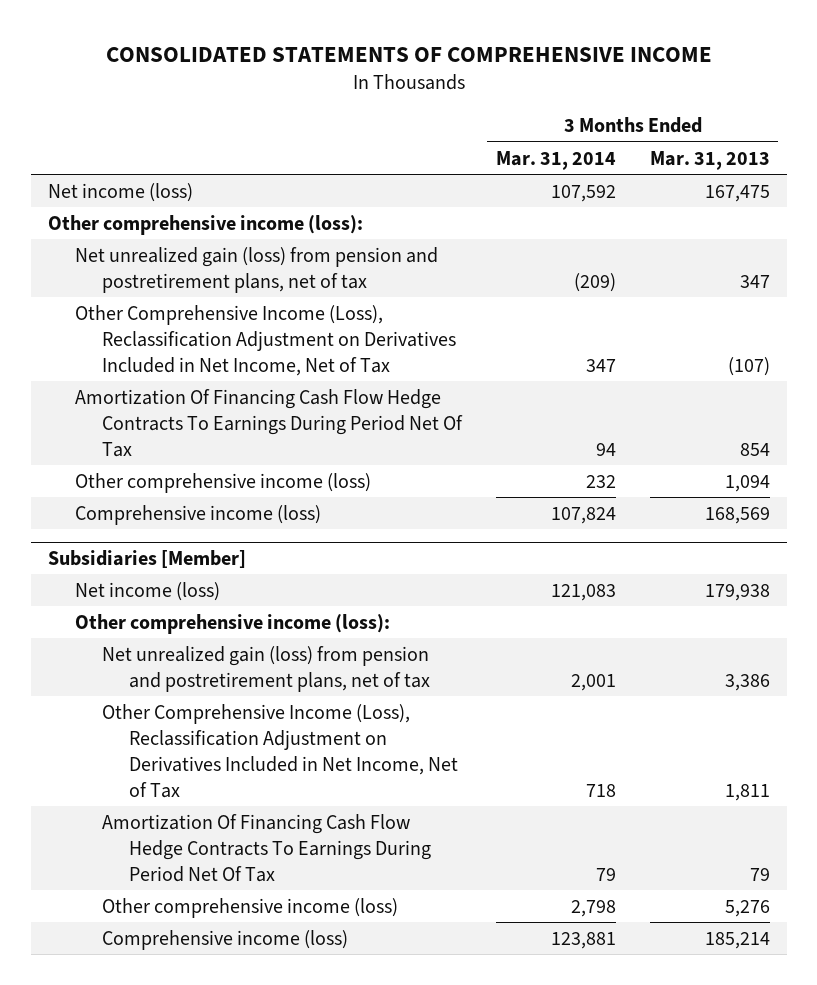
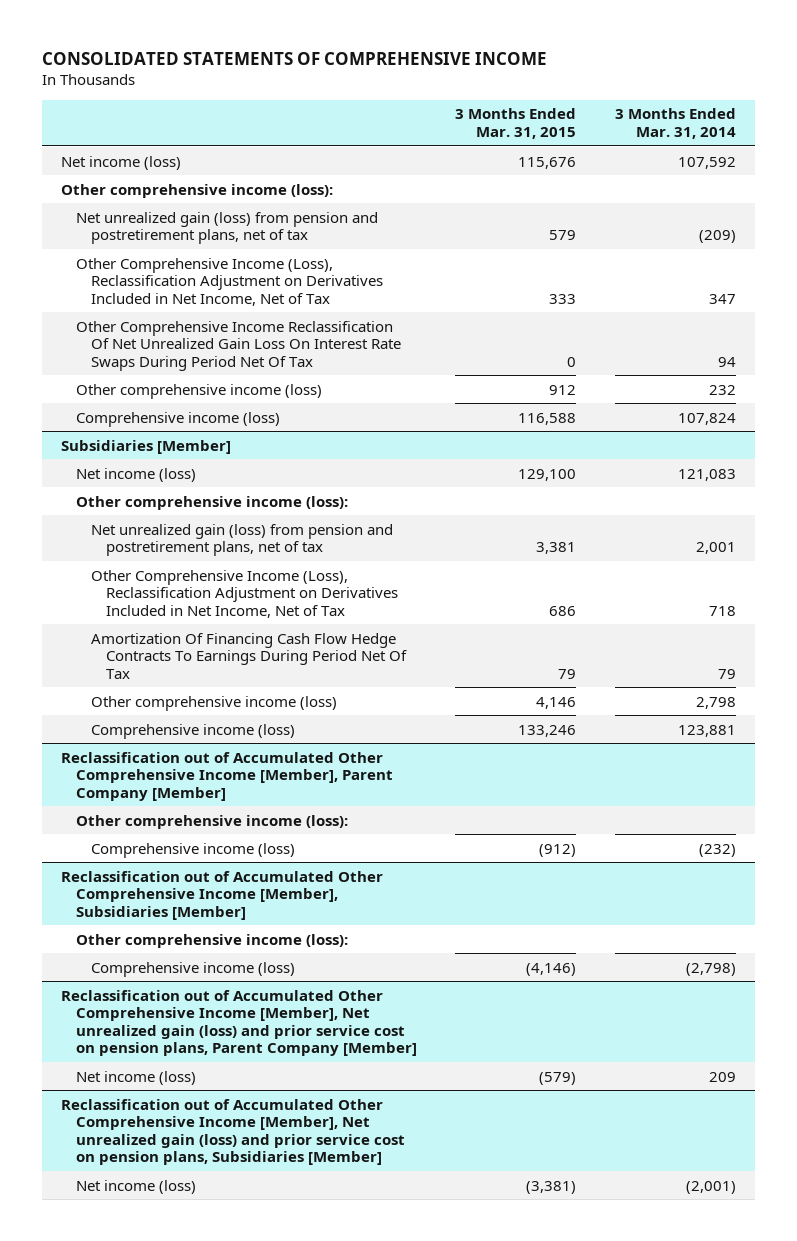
[649,150,770,170] Mar. 31, 2013 -> none
none -> [455,108,577,139] 3 Months Ended Mar. 31, 2015
[74,388,464,457] Amortization Of Financing Cash Flow Hedge Contracts To Earnings During Period Net Of Tax -> none
none -> [75,320,401,371] Other Comprehensive Income Reclassification Of Net Unrealized Gain Loss On Interest Rate Swaps During Period Net Of Tax
none -> [60,751,393,801] Reclassification out of Accumulated Other Comprehensive Income [Member], Parent Company [Member]
none -> [75,814,348,829] Other comprehensive income (loss):
none -> [90,842,295,858] Comprehensive income (loss)
none -> [60,870,383,920] Reclassification out of Accumulated Other Comprehensive Income [Member], Subsidiaries [Member]
none -> [75,933,348,948] Other comprehensive income (loss):
none -> [90,961,295,977] Comprehensive income (loss)
none -> [60,989,417,1057] Reclassification out of Accumulated Other Comprehensive Income [Member], Net unrealized gain (loss) and prior service cost on pension plans, Parent Company [Member]
none -> [75,1070,196,1085] Net income (loss)
none -> [60,1098,405,1166] Reclassification out of Accumulated Other Comprehensive Income [Member], Net unrealized gain (loss) and prior service cost on pension plans, Subsidiaries [Member]
none -> [75,1179,196,1194] Net income (loss)

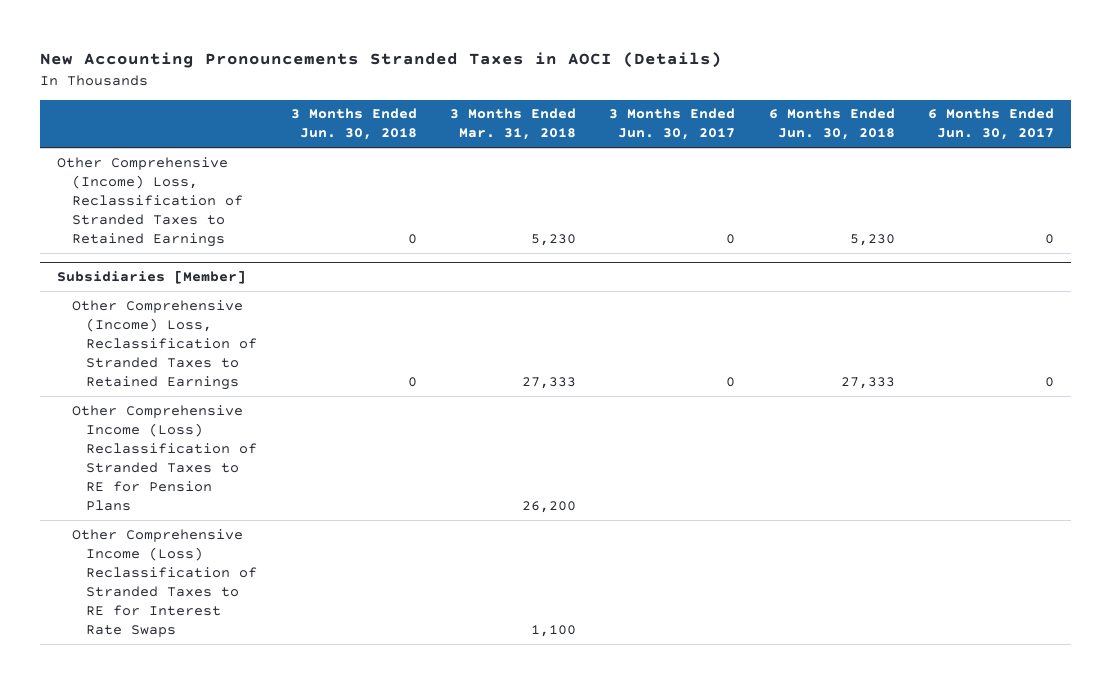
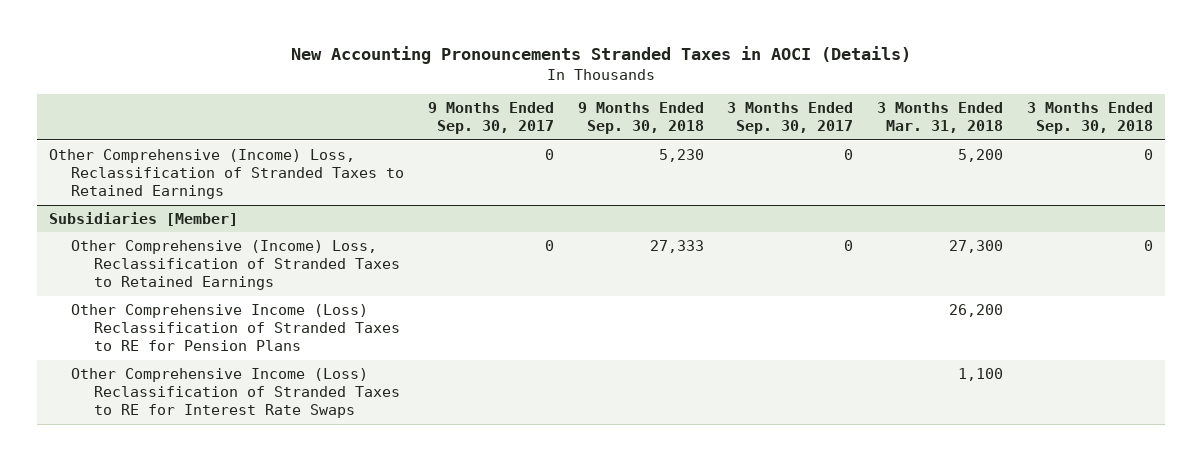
[290,108,417,141] 3 Months Ended Jun. 30, 2018 -> none
[609,108,736,141] 3 Months Ended Jun. 30, 2017 -> none
[768,108,895,141] 6 Months Ended Jun. 30, 2018 -> none
[927,108,1054,141] 6 Months Ended Jun. 30, 2017 -> none
none -> [427,102,554,135] 9 Months Ended Sep. 30, 2017
none -> [577,102,704,135] 9 Months Ended Sep. 30, 2018
none -> [727,102,854,135] 3 Months Ended Sep. 30, 2017
none -> [1026,102,1153,135] 3 Months Ended Sep. 30, 2018
[530,234,576,247] 5,230 -> [958,148,1004,162] 5,200
[521,377,576,390] 27,333 -> [949,239,1004,253] 27,300

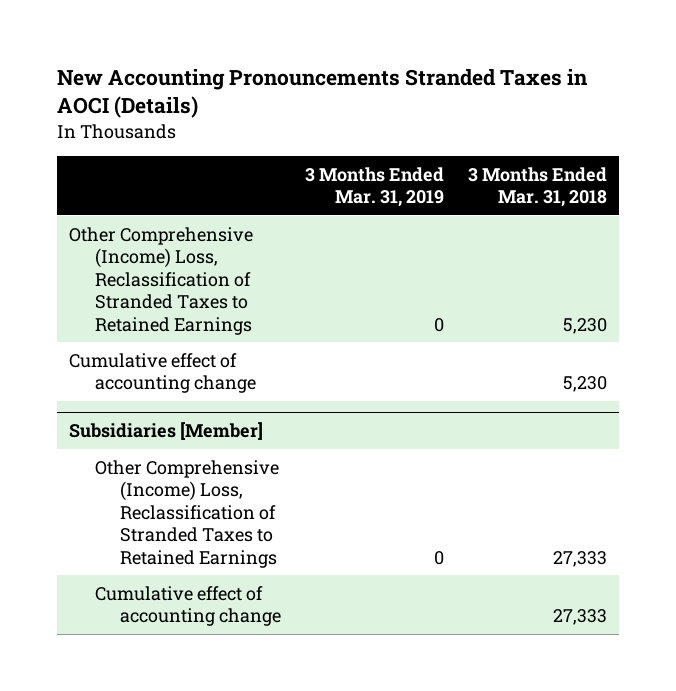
[427,102,554,135] 9 Months Ended Sep. 30, 2017 -> none
[577,102,704,135] 9 Months Ended Sep. 30, 2018 -> none
[727,102,854,135] 3 Months Ended Sep. 30, 2017 -> none
[1026,102,1153,135] 3 Months Ended Sep. 30, 2018 -> none
none -> [305,166,445,208] 3 Months Ended Mar. 31, 2019
[958,148,1004,162] 5,200 -> [563,317,608,334] 5,230
none -> [69,352,256,394] Cumulative effect of accounting change
[71,303,400,352] Other Comprehensive Income (Loss) Reclassification of Stranded Taxes to RE for Pension Plans -> none
[71,367,400,419] Other Comprehensive Income (Loss) Reclassification of Stranded Taxes to RE for Interest Rate Swaps -> none
[949,239,1004,253] 27,300 -> [553,550,608,567] 27,333
none -> [94,585,282,627] Cumulative effect of accounting change

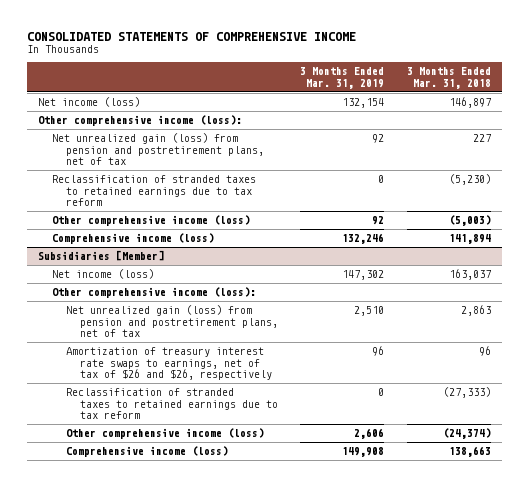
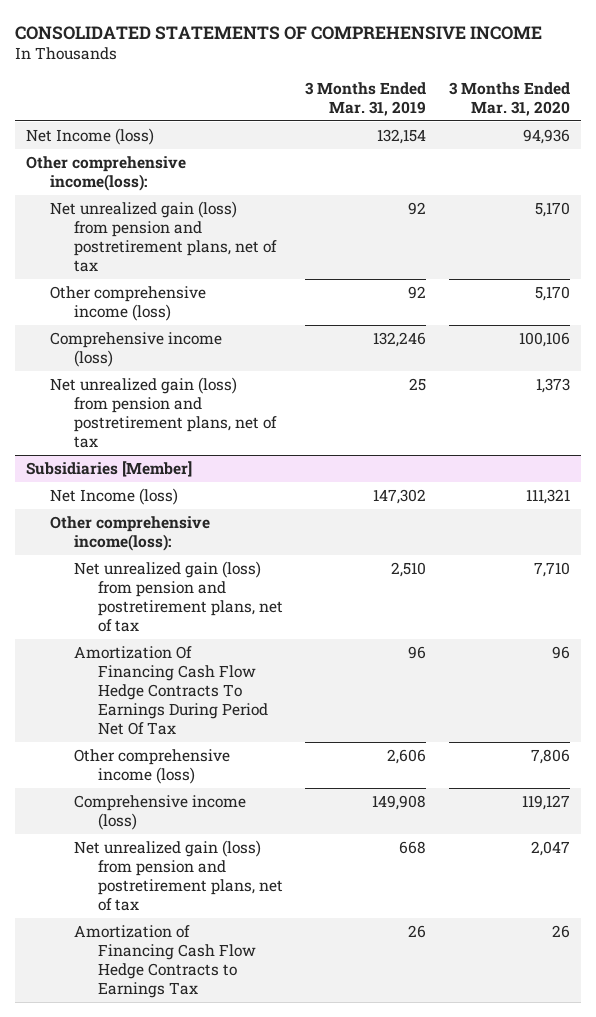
[406,67,491,90] 3 Months Ended Mar. 31, 2018 -> none
none -> [448,81,570,116] 3 Months Ended Mar. 31, 2020
[37,97,140,108] Net income (loss) -> [26,128,155,146] Net Income (loss)
[37,115,242,127] Other comprehensive income (loss): -> [26,156,187,192] Other comprehensive income(loss):
[51,175,256,207] Reclassification of stranded taxes to retained earnings due to tax reform -> none
none -> [49,377,277,449] Net unrealized gain (loss) from pension and postretirement plans, net of tax
[51,269,154,280] Net income (loss) -> [49,488,178,506] Net Income (loss)
[51,287,256,299] Other comprehensive income (loss): -> [49,516,210,552] Other comprehensive income(loss):
[66,388,279,420] Reclassification of stranded taxes to retained earnings due to tax reform -> none
[66,347,273,381] Amortization of treasury interest rate swaps to earnings, net of tax of $26 and $26, respectively -> [73,646,268,736] Amortization Of Financing Cash Flow Hedge Contracts To Earnings During Period Net Of Tax
none -> [73,840,283,912] Net unrealized gain (loss) from pension and postretirement plans, net of tax
none -> [73,925,256,999] Amortization of Financing Cash Flow Hedge Contracts to Earnings Tax

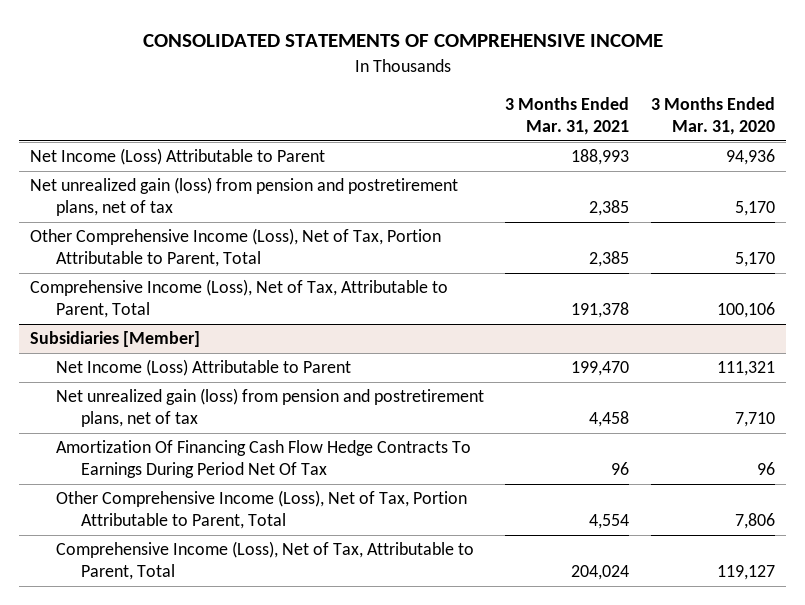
[305,81,427,116] 3 Months Ended Mar. 31, 2019 -> none
none -> [505,97,630,136] 3 Months Ended Mar. 31, 2021
[26,156,187,192] Other comprehensive income(loss): -> none
[26,128,155,146] Net Income (loss) -> [30,148,326,166] Net Income (Loss) Attributable to Parent
[49,377,277,449] Net unrealized gain (loss) from pension and postretirement plans, net of tax -> none
[49,286,206,322] Other comprehensive income (loss) -> [30,228,442,268] Other Comprehensive Income (Loss), Net of Tax, Portion Attributable to Parent, Total
[49,332,222,368] Comprehensive income (loss) -> [30,279,449,319] Comprehensive Income (Loss), Net of Tax, Attributable to Parent, Total
[49,516,210,552] Other comprehensive income(loss): -> none
[49,488,178,506] Net Income (loss) -> [55,359,351,377] Net Income (Loss) Attributable to Parent
[73,840,283,912] Net unrealized gain (loss) from pension and postretirement plans, net of tax -> none
[73,925,256,999] Amortization of Financing Cash Flow Hedge Contracts to Earnings Tax -> none
[73,749,230,785] Other comprehensive income (loss) -> [55,490,467,530] Other Comprehensive Income (Loss), Net of Tax, Portion Attributable to Parent, Total
[73,795,246,831] Comprehensive income (loss) -> [55,541,474,581] Comprehensive Income (Loss), Net of Tax, Attributable to Parent, Total

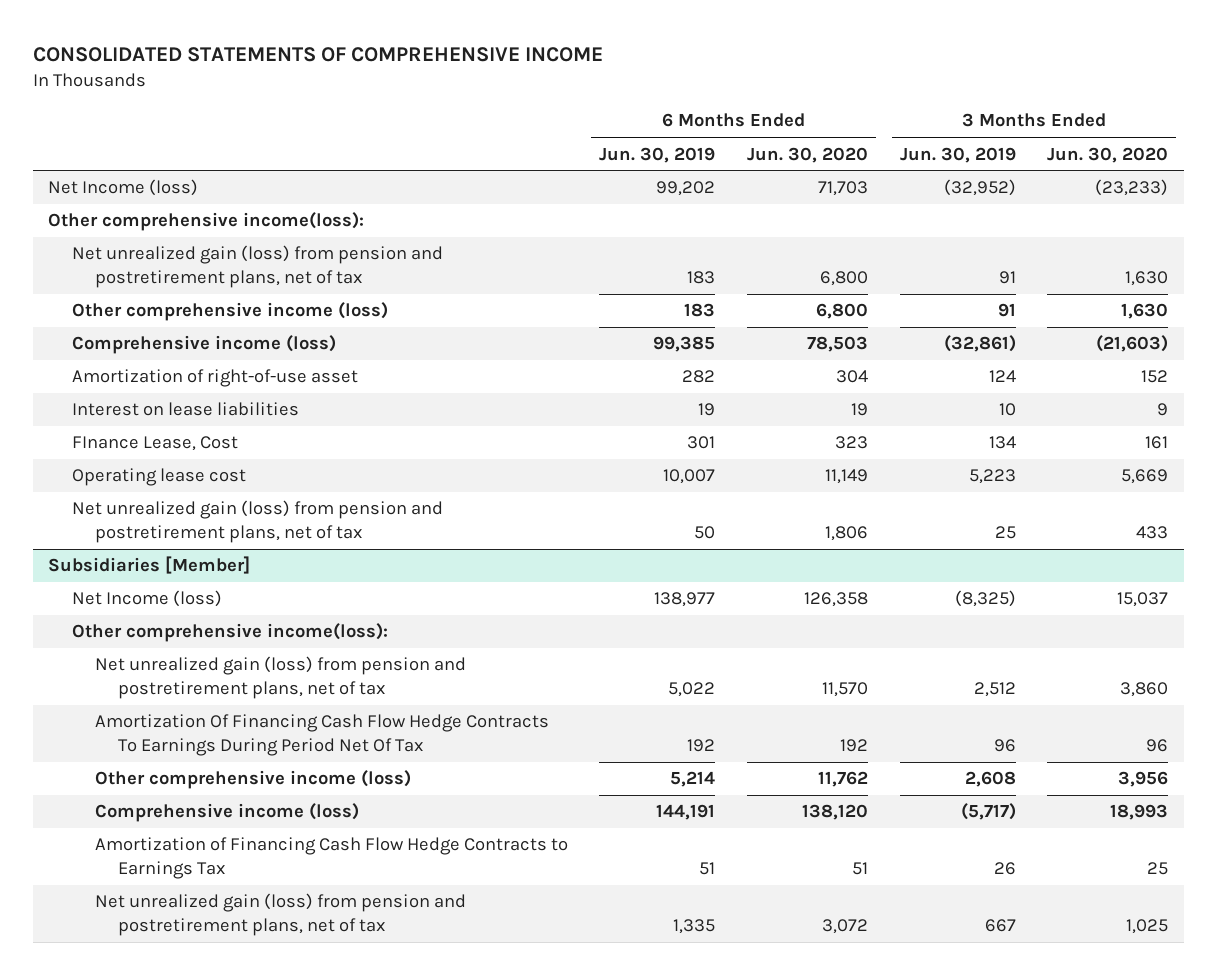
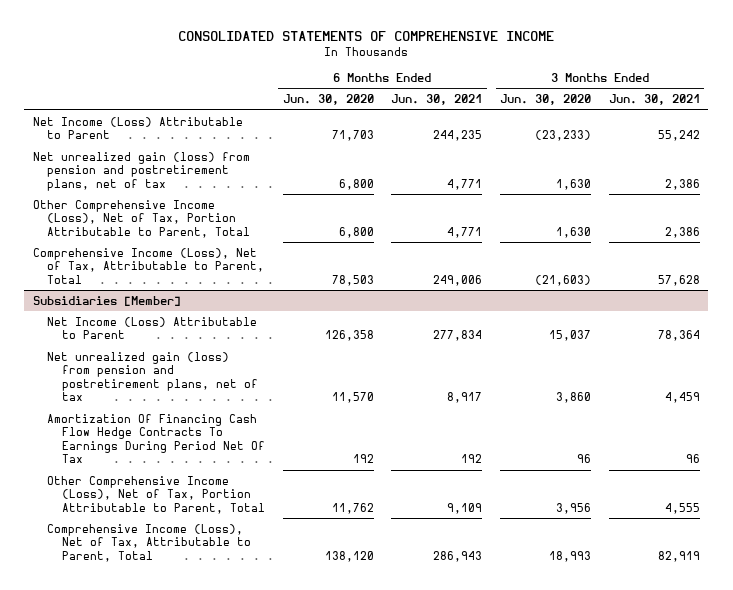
[599,146,716,163] Jun. 30, 2019 -> none
[899,146,1016,163] Jun. 30, 2019 -> none
none -> [391,94,483,106] Jun. 30, 2021
none -> [608,94,700,106] Jun. 30, 2021
[48,212,365,232] Other comprehensive income(loss): -> none
[48,179,199,197] Net Income (loss) -> [33,116,244,140] Net Income (Loss) Attributable to Parent
[71,369,358,388] Amortization of right-of-use asset -> none
[71,402,299,417] Interest on lease liabilities -> none
[71,436,238,452] FInance Lease, Cost -> none
[71,468,246,487] Operating lease cost -> none
[71,500,443,543] Net unrealized gain (loss) from pension and postretirement plans, net of tax -> none
[71,302,388,322] Other comprehensive income (loss) -> [33,199,251,238] Other Comprehensive Income (Loss), Net of Tax, Portion Attributable to Parent, Total
[71,335,336,355] Comprehensive income (loss) -> [33,247,265,284] Comprehensive Income (Loss), Net of Tax, Attributable to Parent, Total
[71,623,388,643] Other comprehensive income(loss): -> none
[71,590,222,608] Net Income (loss) -> [47,316,258,340] Net Income (Loss) Attributable to Parent
[94,837,568,879] Amortization of Financing Cash Flow Hedge Contracts to Earnings Tax -> none
[94,893,466,936] Net unrealized gain (loss) from pension and postretirement plans, net of tax -> none
[94,770,411,790] Other comprehensive income (loss) -> [47,475,265,514] Other Comprehensive Income (Loss), Net of Tax, Portion Attributable to Parent, Total
[94,803,359,823] Comprehensive income (loss) -> [47,523,251,562] Comprehensive Income (Loss), Net of Tax, Attributable to Parent, Total

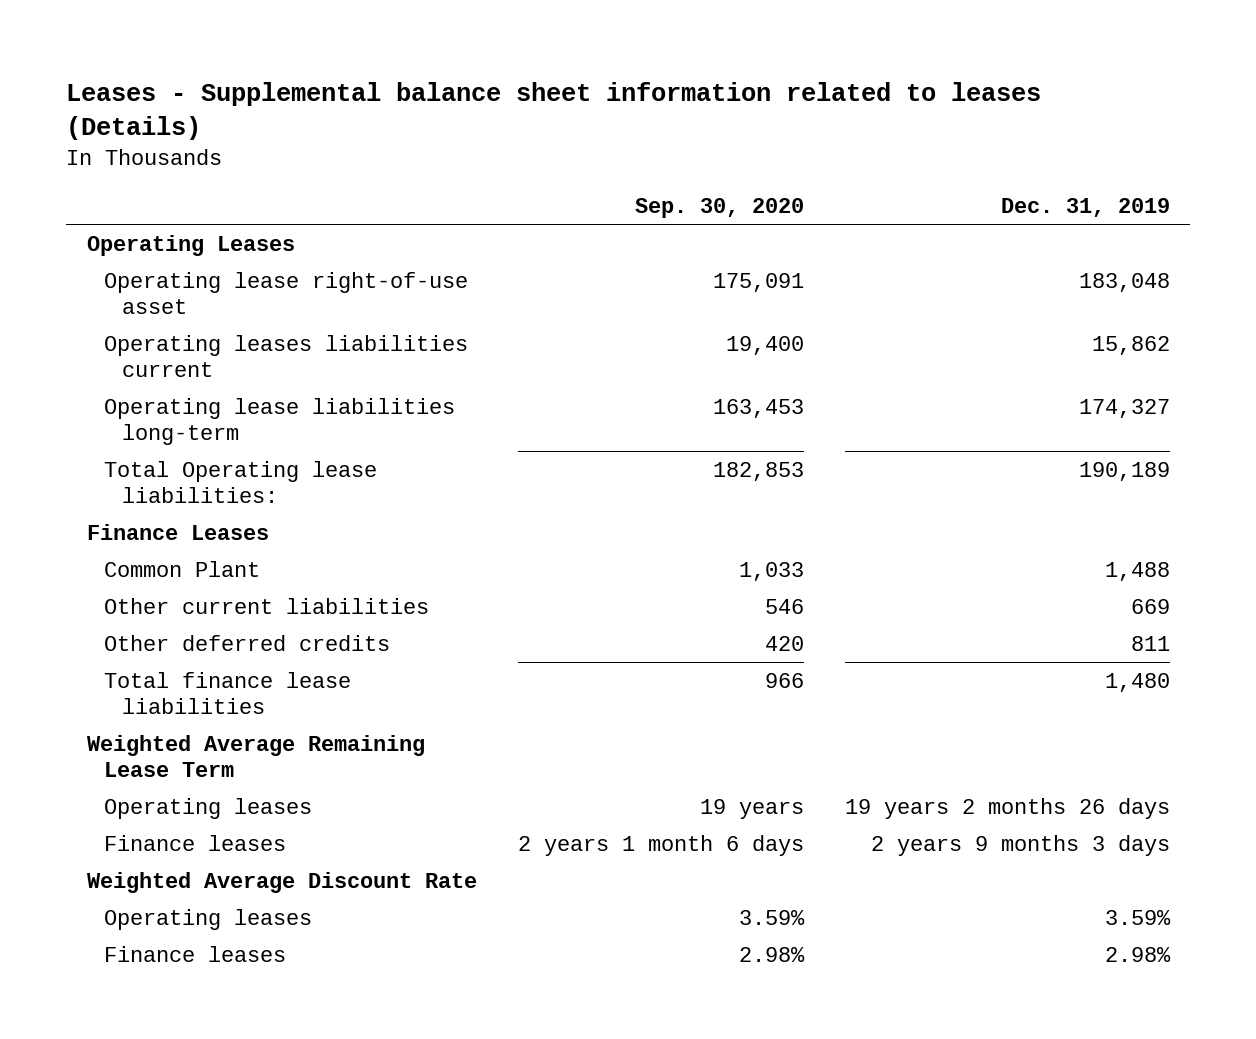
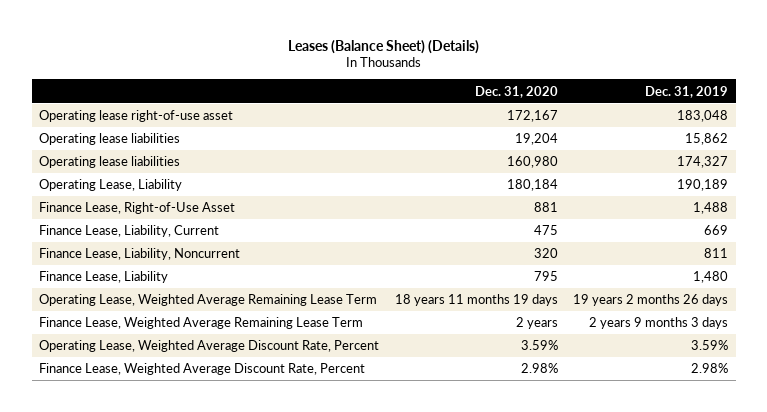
[66,81,1042,141] Leases - Supplemental balance sheet information related to leases (Details) -> [287,39,479,54] Leases (Balance Sheet) (Details)
[634,198,804,219] Sep. 30, 2020 -> none
none -> [474,85,558,98] Dec. 31, 2020
[86,234,295,256] Operating Leases -> none
[86,523,269,540] Finance Leases -> none
[86,734,425,778] Weighted Average Remaining Lease Term -> none
[86,871,477,893] Weighted Average Discount Rate -> none
[104,334,469,378] Operating leases liabilities current -> [39,133,181,146] Operating lease liabilities
[104,397,456,446] Operating lease liabilities long-term -> [39,156,181,169] Operating lease liabilities
[104,460,378,504] Total Operating lease liabilities: -> [39,179,183,192] Operating Lease, Liability
[104,560,261,577] Common Plant -> [39,202,236,215] Finance Lease, Right-of-Use Asset
[104,597,430,614] Other current liabilities -> [39,225,220,238] Finance Lease, Liability, Current
[104,634,391,651] Other deferred credits -> [39,248,241,261] Finance Lease, Liability, Noncurrent
[104,671,352,715] Total finance lease liabilities -> [39,271,169,284] Finance Lease, Liability
[104,797,313,819] Operating leases -> [39,294,378,307] Operating Lease, Weighted Average Remaining Lease Term
[104,834,287,851] Finance leases -> [39,317,364,330] Finance Lease, Weighted Average Remaining Lease Term
[104,908,313,930] Operating leases -> [39,340,380,353] Operating Lease, Weighted Average Discount Rate, Percent
[104,945,287,962] Finance leases -> [39,363,366,376] Finance Lease, Weighted Average Discount Rate, Percent

